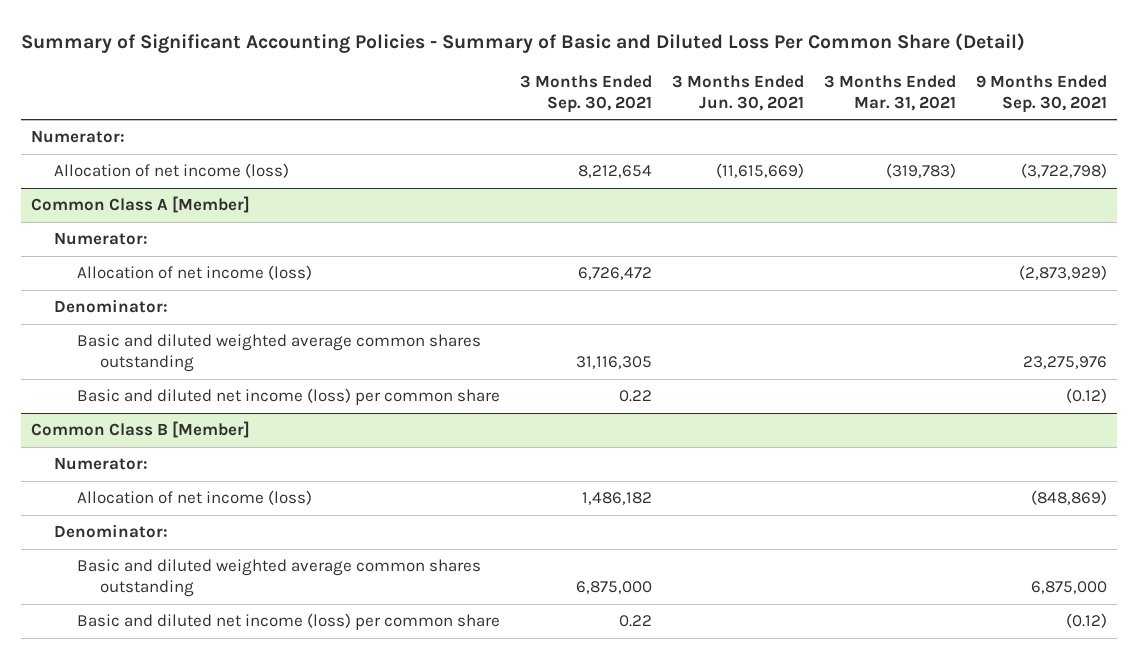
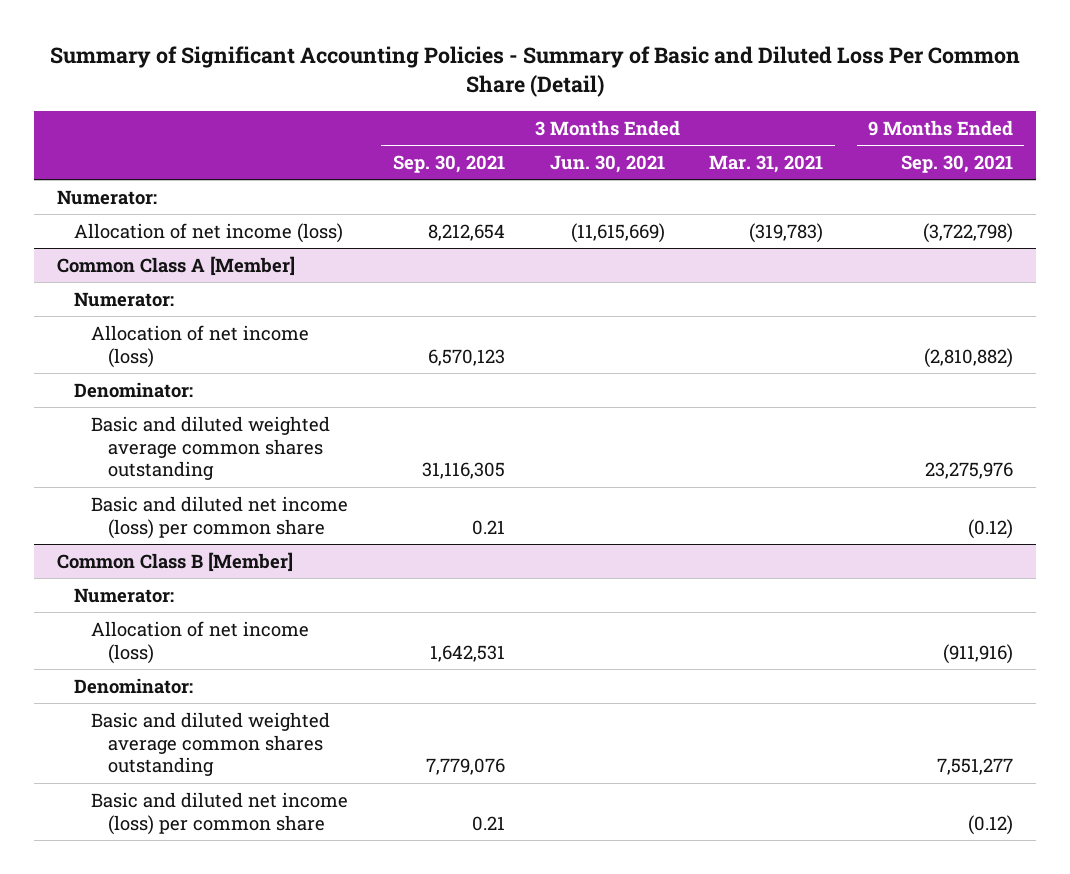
[578,267,653,281] 6,726,472 -> [427,348,505,366] 6,570,123
[1019,265,1108,281] (2,873,929) -> [924,347,1014,368] (2,810,882)
[619,390,653,403] 0.22 -> [471,519,505,535] 0.21
[582,492,653,506] 1,486,182 -> [429,644,505,662] 1,642,531
[1031,490,1108,506] (848,869) -> [943,643,1014,664] (911,916)
[576,581,653,595] 6,875,000 -> [425,758,505,776] 7,779,076
[1031,581,1108,595] 6,875,000 -> [937,758,1014,776] 7,551,277
[619,615,653,628] 0.22 -> [471,815,505,831] 0.21

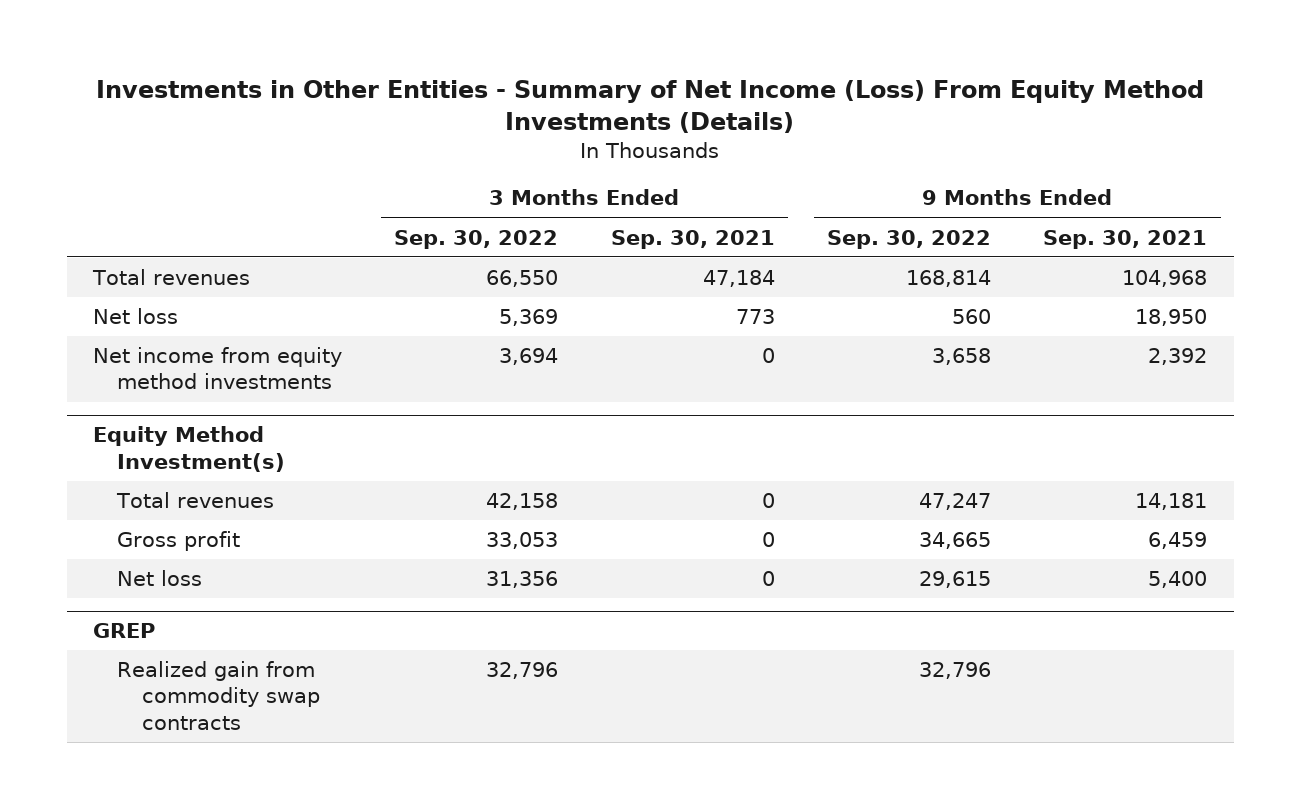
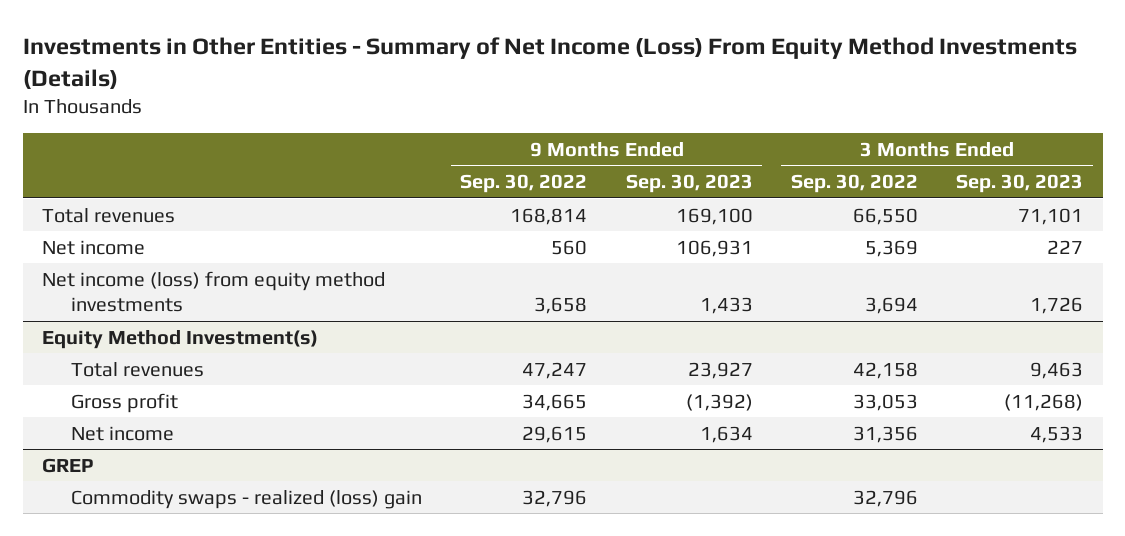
[610,229,775,249] Sep. 30, 2021 -> none
[1043,229,1208,249] Sep. 30, 2021 -> none
none -> [625,174,753,194] Sep. 30, 2023
none -> [956,174,1084,194] Sep. 30, 2023
[92,308,178,325] Net loss -> [42,239,146,255] Net income
[92,347,342,390] Net income from equity method investments -> [42,270,386,313] Net income (loss) from equity method investments
[117,570,203,587] Net loss -> [71,425,175,441] Net income
[117,661,320,730] Realized gain from commodity swap contracts -> [71,489,423,509] Commodity swaps - realized (loss) gain

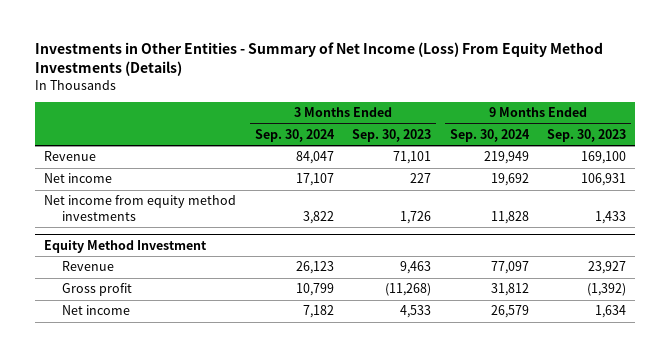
[460,174,588,194] Sep. 30, 2022 -> none
[791,174,919,194] Sep. 30, 2022 -> none
none -> [254,129,335,143] Sep. 30, 2024
none -> [449,129,530,143] Sep. 30, 2024
[42,207,176,223] Total revenues -> [44,151,97,162] Revenue
[42,270,386,313] Net income (loss) from equity method investments -> [44,195,237,221] Net income from equity method investments
[42,329,319,349] Equity Method Investment(s) -> [44,240,208,254] Equity Method Investment
[71,361,205,377] Total revenues -> [61,261,114,272] Revenue
[42,457,95,473] GREP -> none
[71,489,423,509] Commodity swaps - realized (loss) gain -> none

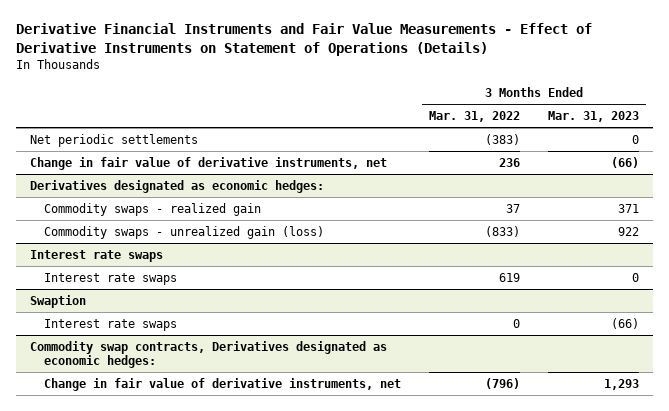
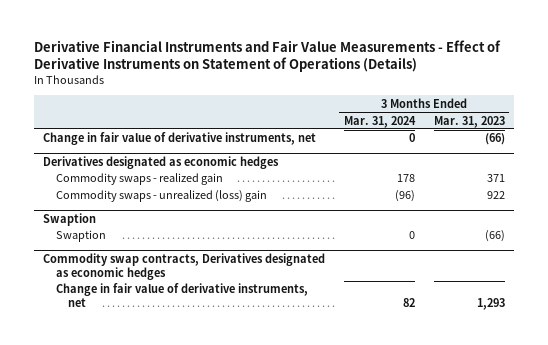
[428,110,520,122] Mar. 31, 2022 -> none
none -> [343,115,416,128] Mar. 31, 2024
[29,133,198,147] Net periodic settlements -> none
[29,179,324,193] Derivatives designated as economic hedges: -> [43,156,280,170] Derivatives designated as economic hedges
[29,249,163,262] Interest rate swaps -> none
[43,272,177,285] Interest rate swaps -> none
[43,225,324,239] Commodity swaps - unrealized gain (loss) -> [55,190,267,203] Commodity swaps - unrealized (loss) gain
[43,318,177,331] Interest rate swaps -> [55,230,106,243] Swaption
[29,340,387,368] Commodity swap contracts, Derivatives designated as economic hedges: -> [43,253,326,280] Commodity swap contracts, Derivatives designated as economic hedges

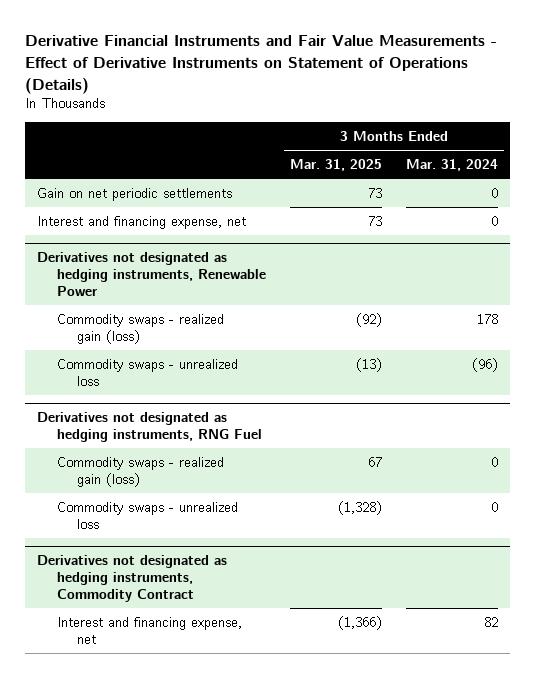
[433,115,505,128] Mar. 31, 2023 -> none
none -> [290,159,383,172] Mar. 31, 2025
[43,156,280,170] Derivatives designated as economic hedges -> none
[43,213,97,227] Swaption -> none
[55,230,106,243] Swaption -> none
[43,253,326,280] Commodity swap contracts, Derivatives designated as economic hedges -> none
none -> [36,187,232,201] Gain on net periodic settlements
[43,132,317,146] Change in fair value of derivative instruments, net -> [36,215,246,229] Interest and financing expense, net
none -> [36,252,267,297] Derivatives not designated as hedging instruments, Renewable Power
[55,173,223,186] Commodity swaps - realized gain -> [57,313,225,344] Commodity swaps - realized gain (loss)
[55,190,267,203] Commodity swaps - unrealized (loss) gain -> [57,358,239,386] Commodity swaps - unrealized loss
none -> [36,412,263,443] Derivatives not designated as hedging instruments, RNG Fuel
none -> [57,456,225,487] Commodity swaps - realized gain (loss)
none -> [57,501,239,529] Commodity swaps - unrealized loss
none -> [36,555,227,603] Derivatives not designated as hedging instruments, Commodity Contract
[55,283,308,308] Change in fair value of derivative instruments, net -> [57,616,243,644] Interest and financing expense, net

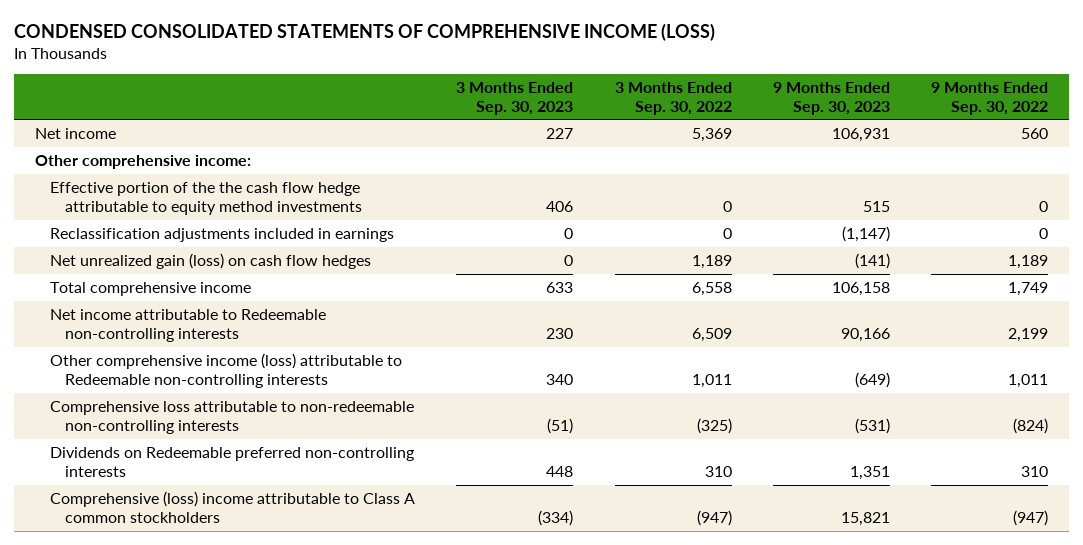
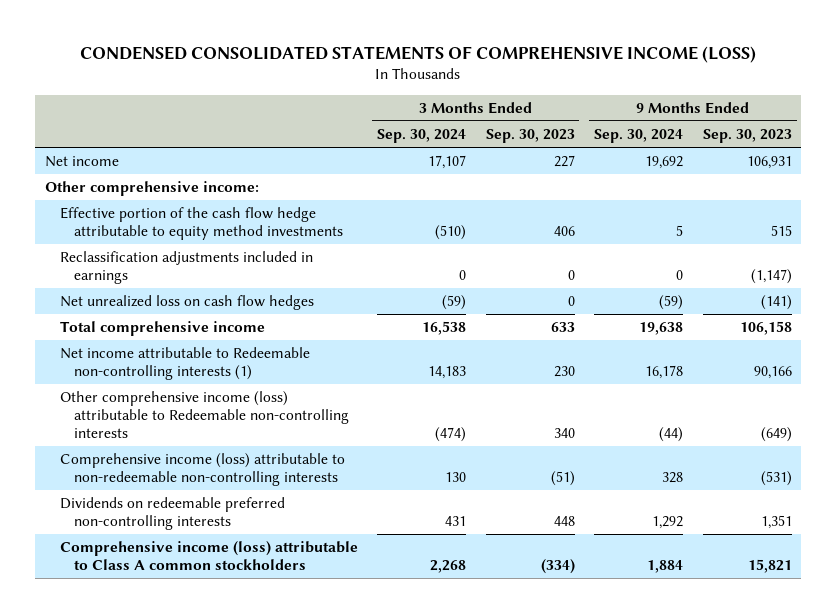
[614,81,732,115] 3 Months Ended Sep. 30, 2022 -> none
[931,81,1049,115] 9 Months Ended Sep. 30, 2022 -> none
none -> [377,128,467,143] Sep. 30, 2024
none -> [594,128,684,143] Sep. 30, 2024
[49,181,362,215] Effective portion of the the cash flow hedge attributable to equity method investments -> [59,207,344,240] Effective portion of the cash flow hedge attributable to equity method investments
[49,252,371,269] Net unrealized gain (loss) on cash flow hedges -> [59,295,314,311] Net unrealized loss on cash flow hedges
[49,308,326,342] Net income attributable to Redeemable non-controlling interests -> [59,347,310,380] Net income attributable to Redeemable non-controlling interests (1)
[49,400,414,434] Comprehensive loss attributable to non-redeemable non-controlling interests -> [59,453,345,486] Comprehensive income (loss) attributable to non-redeemable non-controlling interests
[49,446,414,477] Dividends on Redeemable preferred non-controlling interests -> [59,497,285,530] Dividends on redeemable preferred non-controlling interests
[49,490,415,523] Comprehensive (loss) income attributable to Class A common stockholders -> [59,541,358,570] Comprehensive income (loss) attributable to Class A common stockholders

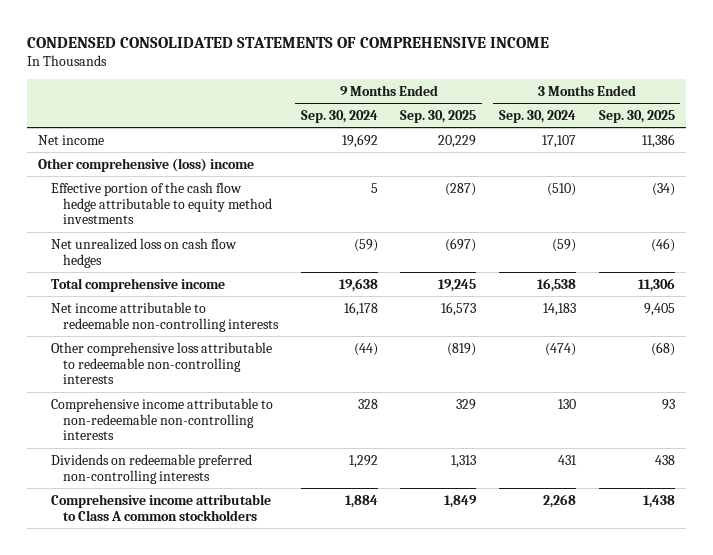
[80,45,757,63] CONDENSED CONSOLIDATED STATEMENTS OF COMPREHENSIVE INCOME (LOSS) -> [26,36,549,48] CONDENSED CONSOLIDATED STATEMENTS OF COMPREHENSIVE INCOME
[485,128,575,143] Sep. 30, 2023 -> none
[702,128,792,143] Sep. 30, 2023 -> none
none -> [400,109,477,123] Sep. 30, 2025
none -> [598,109,675,123] Sep. 30, 2025
[44,181,259,197] Other comprehensive income: -> [38,157,255,172] Other comprehensive (loss) income
[59,251,313,284] Reclassification adjustments included in earnings -> none
[59,347,310,380] Net income attributable to Redeemable non-controlling interests (1) -> [50,301,280,332] Net income attributable to redeemable non-controlling interests
[59,391,350,438] Other comprehensive income (loss) attributable to Redeemable non-controlling interests -> [50,341,272,385] Other comprehensive loss attributable to redeemable non-controlling interests
[59,453,345,486] Comprehensive income (loss) attributable to non-redeemable non-controlling interests -> [50,397,273,441] Comprehensive income attributable to non-redeemable non-controlling interests
[59,541,358,570] Comprehensive income (loss) attributable to Class A common stockholders -> [50,493,271,521] Comprehensive income attributable to Class A common stockholders

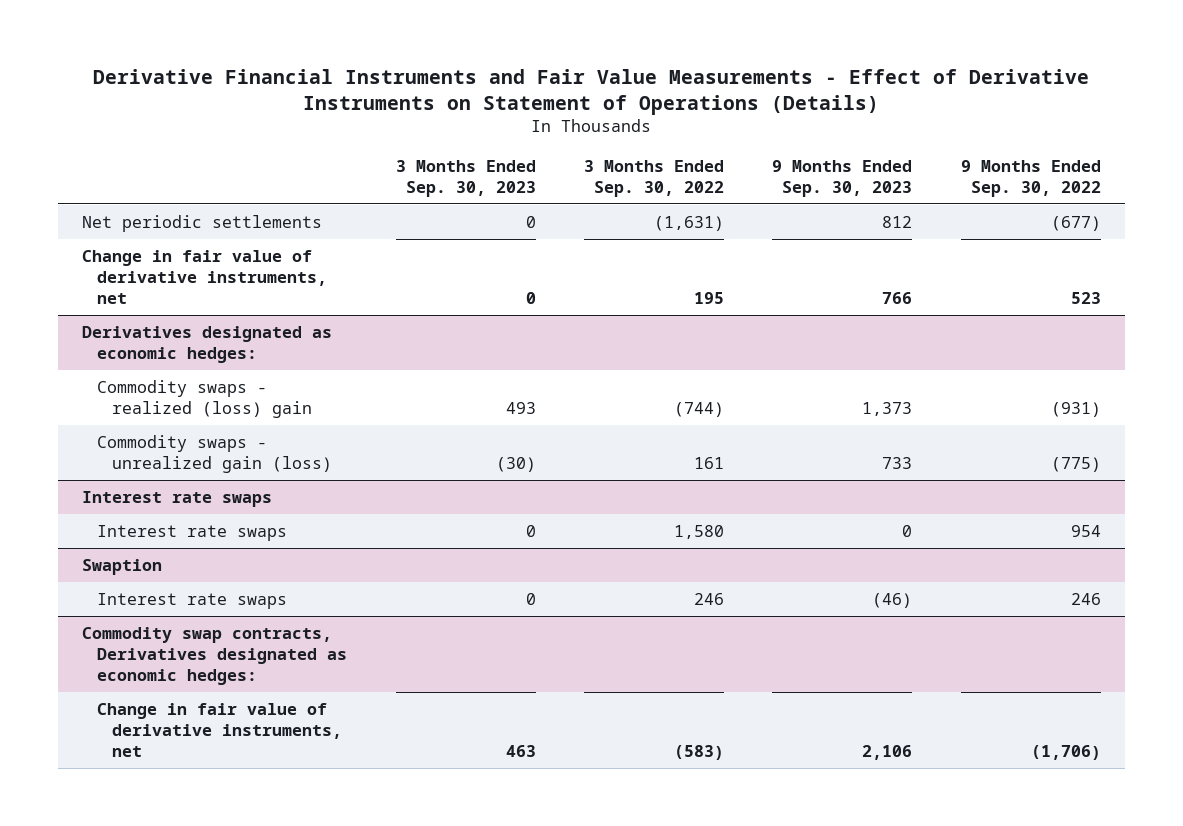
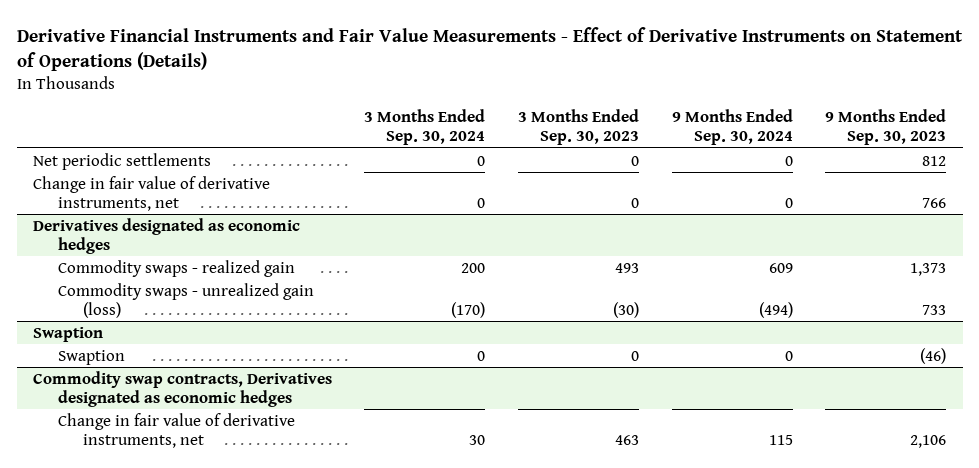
[583,159,724,197] 3 Months Ended Sep. 30, 2022 -> none
[960,159,1101,197] 9 Months Ended Sep. 30, 2022 -> none
none -> [364,109,486,146] 3 Months Ended Sep. 30, 2024
none -> [671,109,793,146] 9 Months Ended Sep. 30, 2024
[81,325,332,363] Derivatives designated as economic hedges: -> [32,217,300,254] Derivatives designated as economic hedges
[97,379,313,418] Commodity swaps - realized (loss) gain -> [57,259,295,277] Commodity swaps - realized gain
[81,490,272,507] Interest rate swaps -> none
[97,524,288,541] Interest rate swaps -> none
[97,592,288,609] Interest rate swaps -> [57,349,125,365] Swaption
[81,626,348,686] Commodity swap contracts, Derivatives designated as economic hedges: -> [32,370,332,407] Commodity swap contracts, Derivatives designated as economic hedges

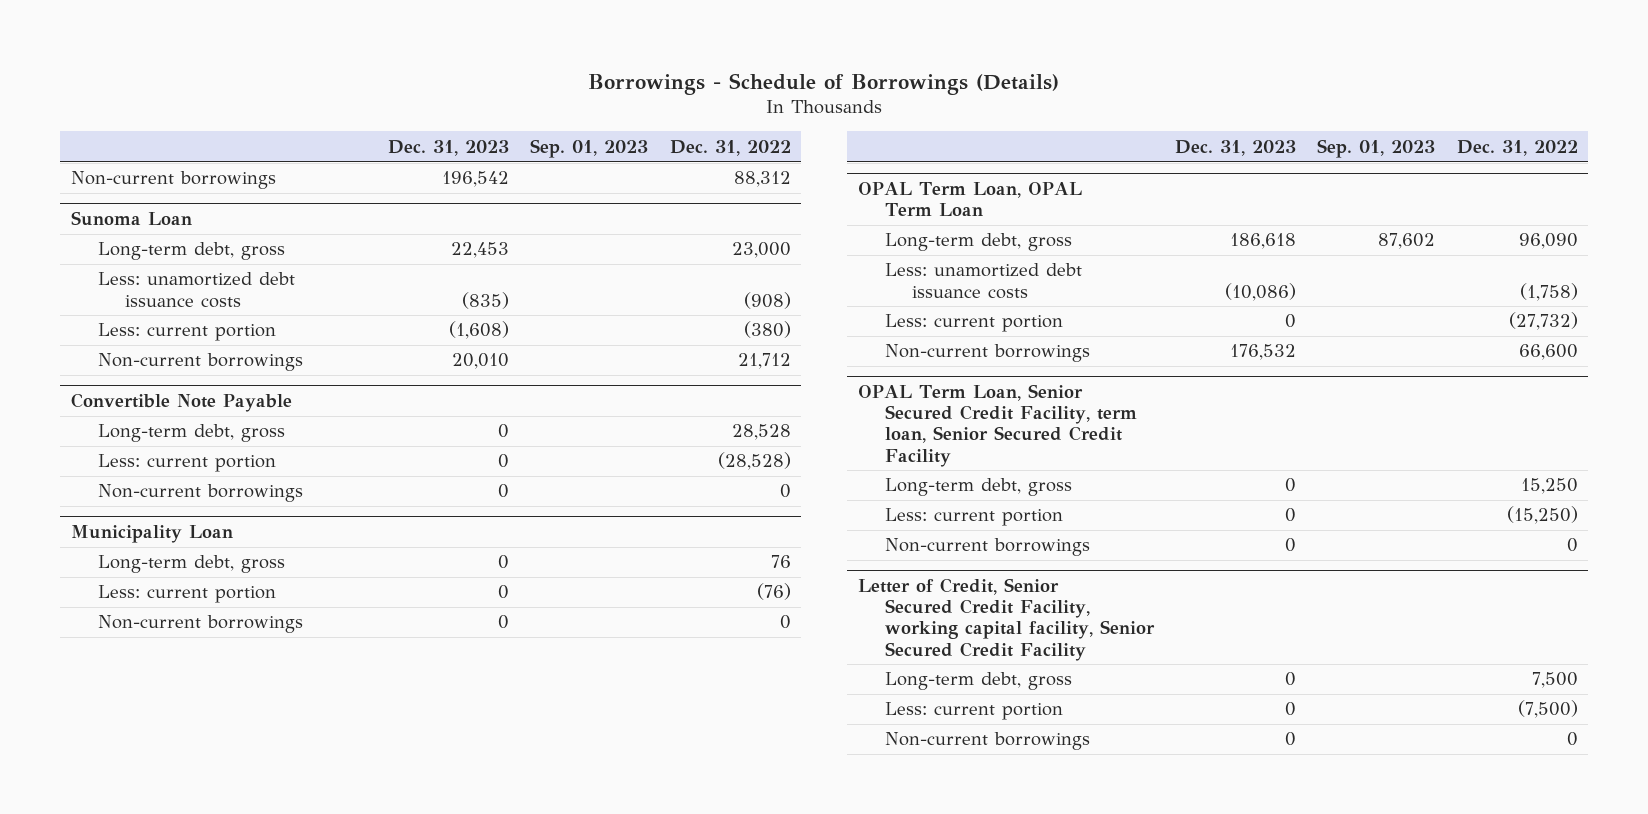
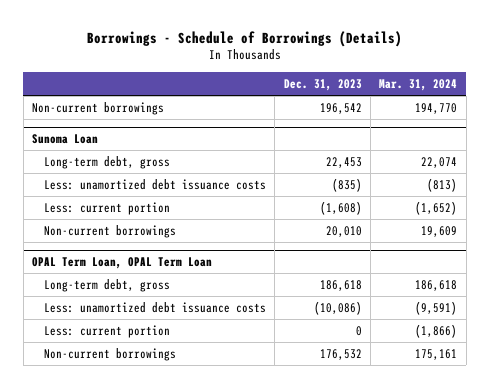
[530,138,649,158] Sep. 01, 2023 -> none
[669,139,791,156] Dec. 31, 2022 -> none
none -> [379,78,458,91] Mar. 31, 2024
[70,392,292,412] Convertible Note Payable -> none
[97,424,285,443] Long-term debt, gross -> none
[97,454,276,473] Less: current portion -> none
[97,484,303,503] Non-current borrowings -> none
[70,524,233,543] Municipality Loan -> none
[97,555,285,574] Long-term debt, gross -> none
[97,585,276,604] Less: current portion -> none
[97,615,303,634] Non-current borrowings -> none
[857,383,1137,467] OPAL Term Loan, Senior Secured Credit Facility, term loan, Senior Secured Credit Facility -> none
[884,478,1072,497] Long-term debt, gross -> none
[884,508,1063,527] Less: current portion -> none
[884,538,1090,557] Non-current borrowings -> none
[857,577,1155,661] Letter of Credit, Senior Secured Credit Facility, working capital facility, Senior Secured Credit Facility -> none
[884,672,1072,691] Long-term debt, gross -> none
[884,702,1063,721] Less: current portion -> none
[884,732,1090,751] Non-current borrowings -> none

